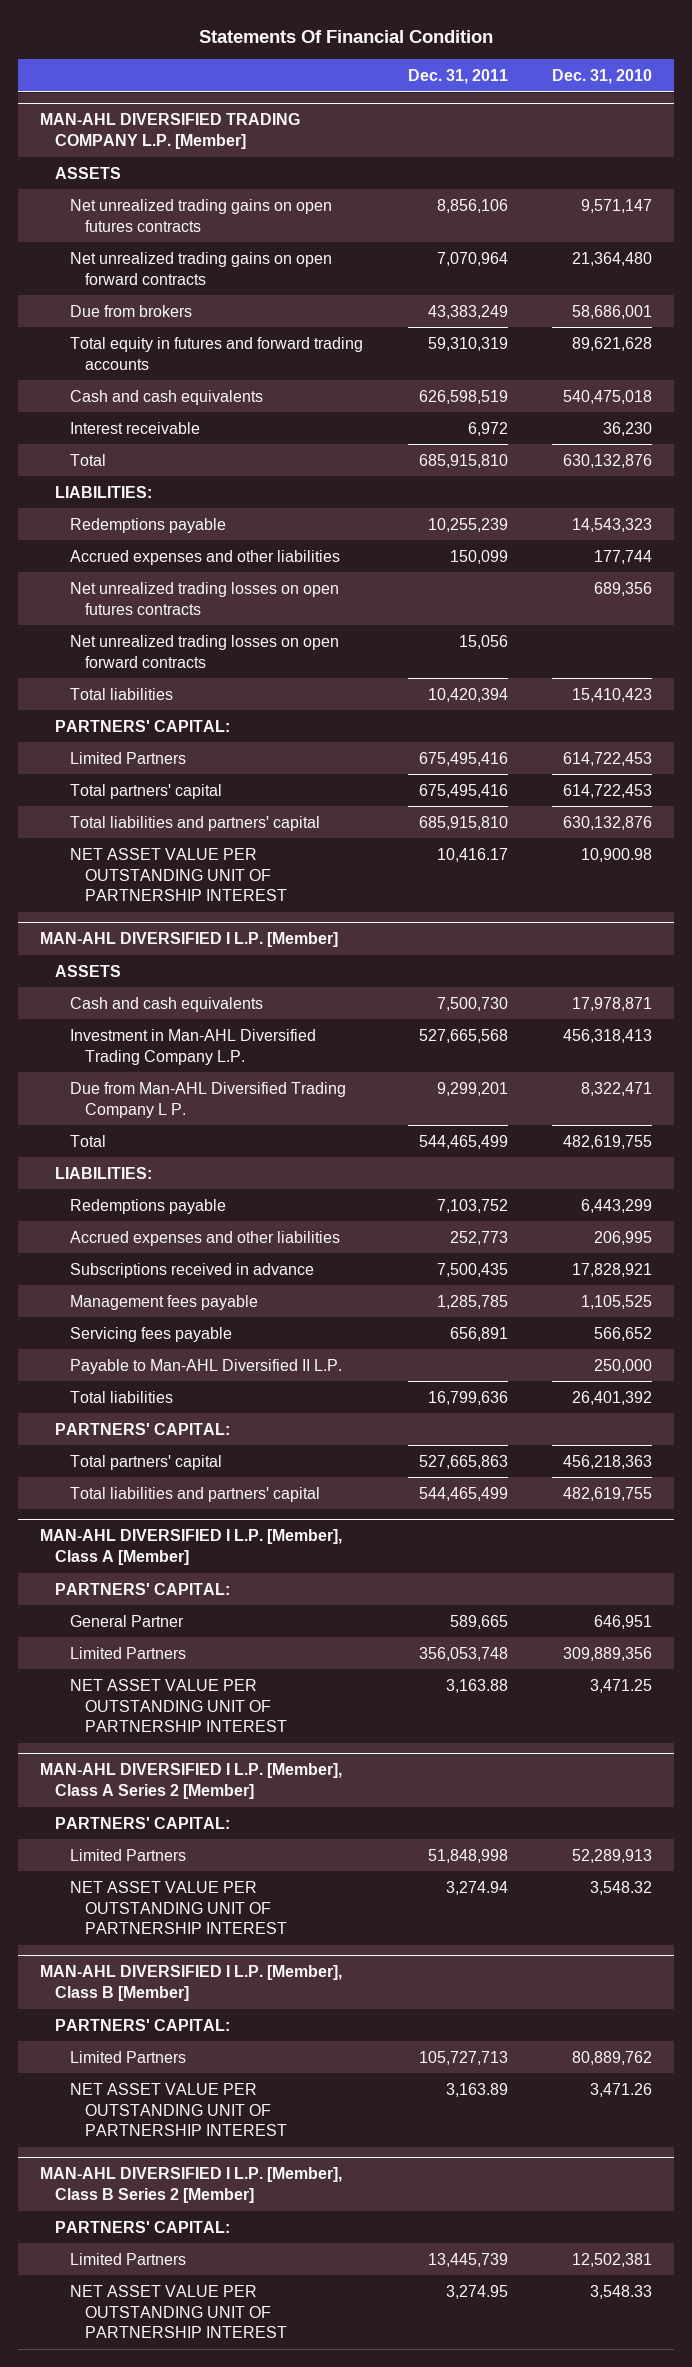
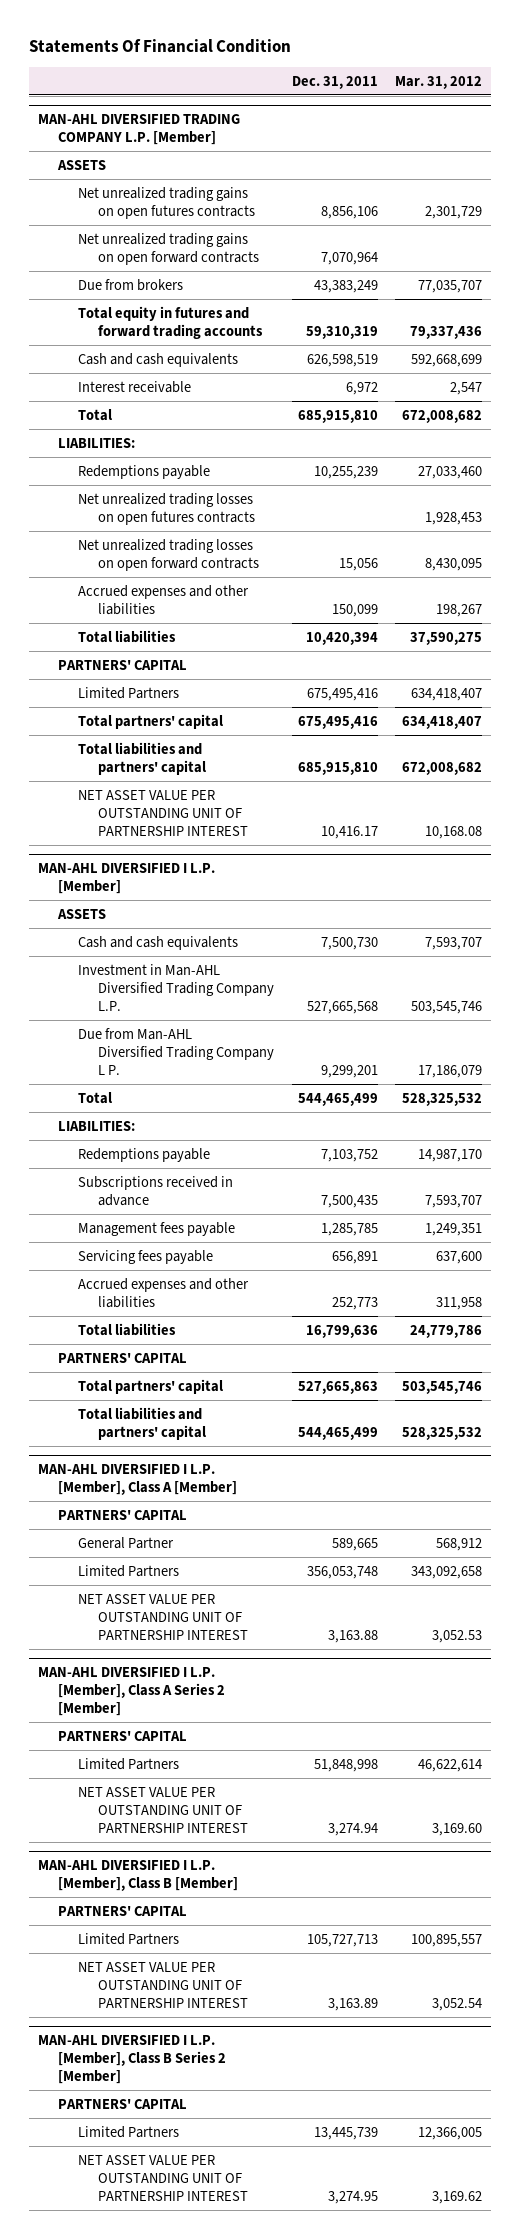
[552,69,653,85] Dec. 31, 2010 -> none
none -> [395,75,483,89] Mar. 31, 2012
[70,549,341,565] Accrued expenses and other liabilities -> [78,584,250,615] Accrued expenses and other liabilities
[55,719,231,732] PARTNERS' CAPITAL: -> [58,659,188,670] PARTNERS' CAPITAL
[70,1358,343,1374] Payable to Man-AHL Diversified II L.P. -> none
[70,1230,341,1246] Accrued expenses and other liabilities -> [78,1277,250,1308] Accrued expenses and other liabilities
[55,1422,231,1435] PARTNERS' CAPITAL: -> [58,1352,188,1363] PARTNERS' CAPITAL
[55,1582,231,1595] PARTNERS' CAPITAL: -> [58,1509,188,1520] PARTNERS' CAPITAL
[55,1816,231,1829] PARTNERS' CAPITAL: -> [58,1730,188,1741] PARTNERS' CAPITAL
[55,2018,231,2031] PARTNERS' CAPITAL: -> [58,1905,188,1916] PARTNERS' CAPITAL
[55,2220,231,2233] PARTNERS' CAPITAL: -> [58,2098,188,2109] PARTNERS' CAPITAL

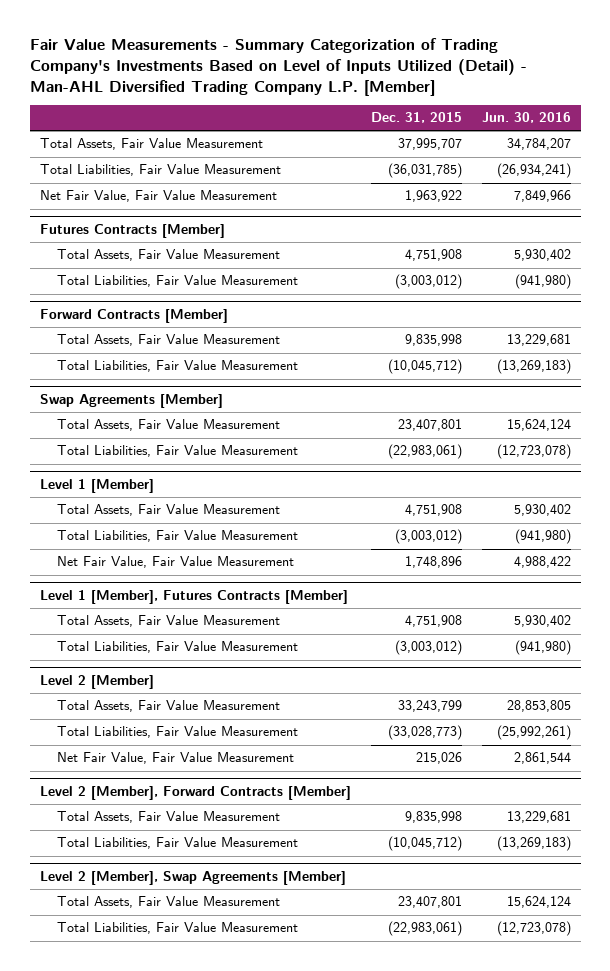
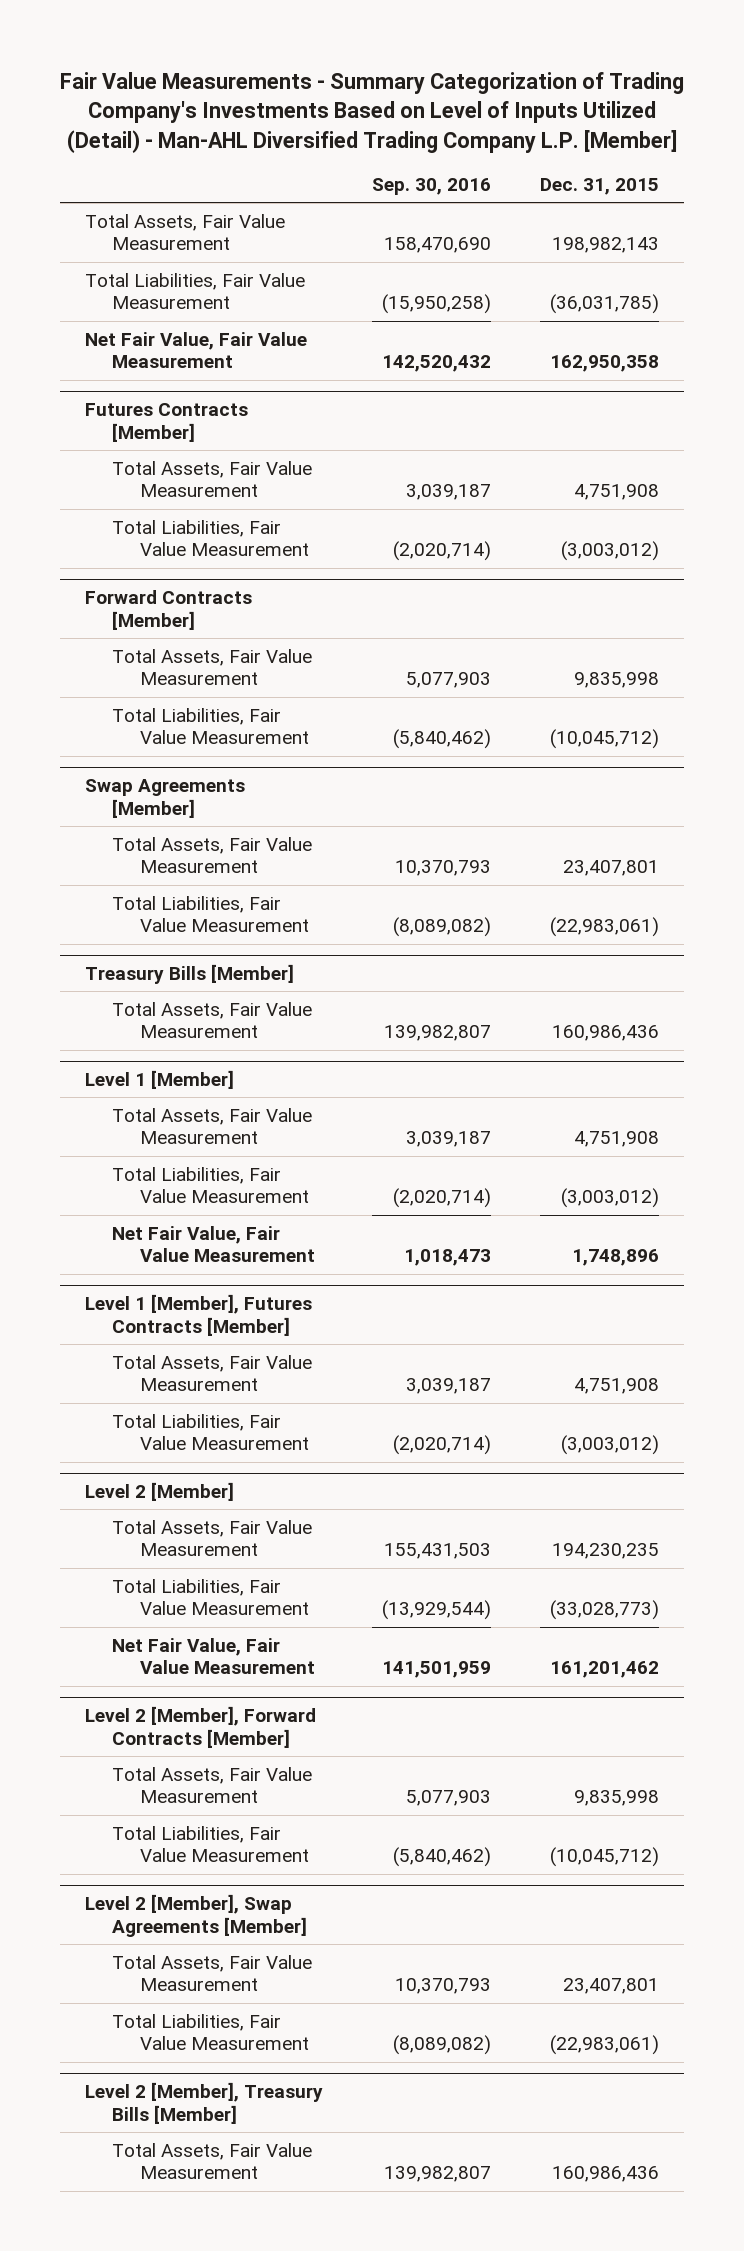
[481,112,571,124] Jun. 30, 2016 -> none
none -> [371,178,491,196] Sep. 30, 2016
[397,138,462,151] 37,995,707 -> [552,237,660,254] 198,982,143
[404,190,462,203] 1,963,922 -> [550,355,660,373] 162,950,358
none -> [84,964,294,985] Treasury Bills [Member]
none -> [112,1001,313,1039] Total Assets, Fair Value Measurement
[397,700,462,713] 33,243,799 -> [552,1543,660,1560] 194,230,235
[415,752,462,765] 215,026 -> [550,1661,660,1679] 161,201,462
none -> [84,2082,323,2124] Level 2 [Member], Treasury Bills [Member]
none -> [112,2142,313,2180] Total Assets, Fair Value Measurement

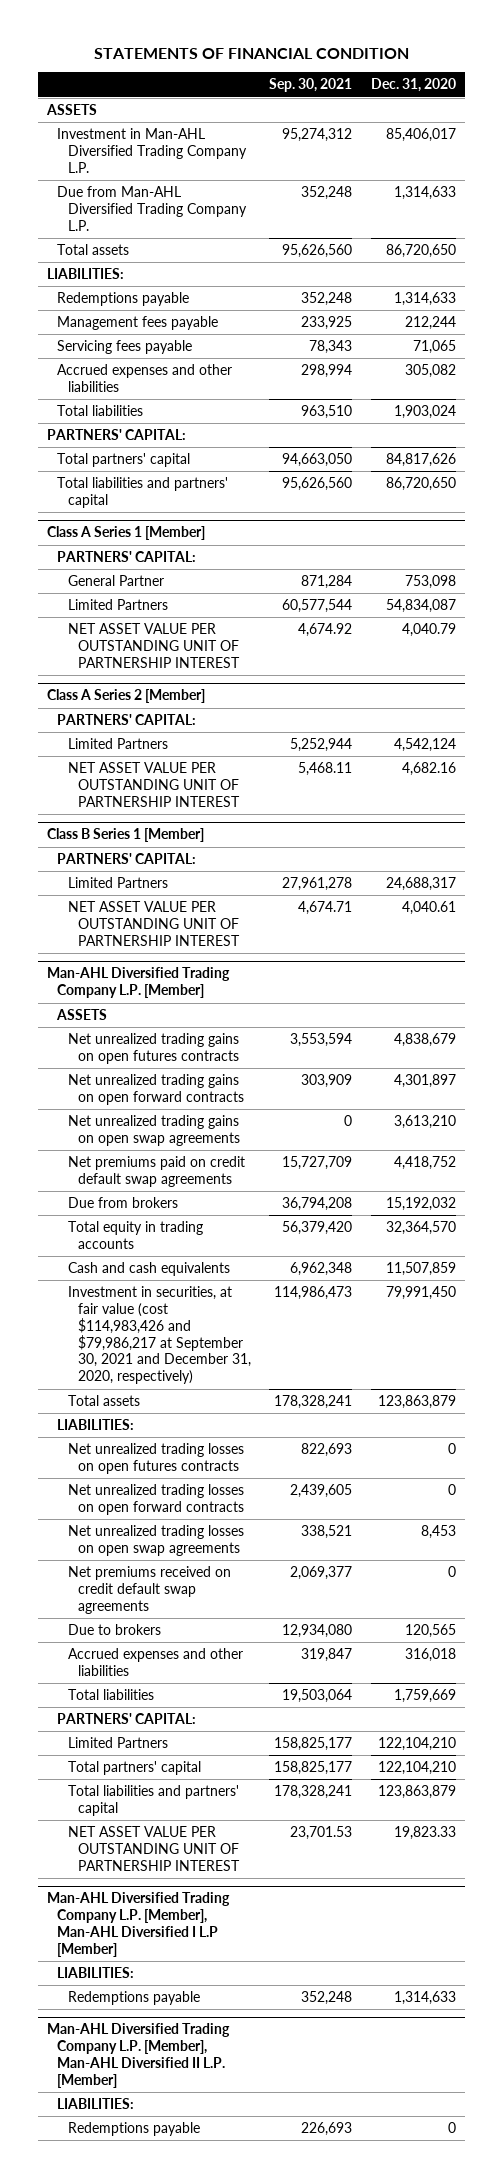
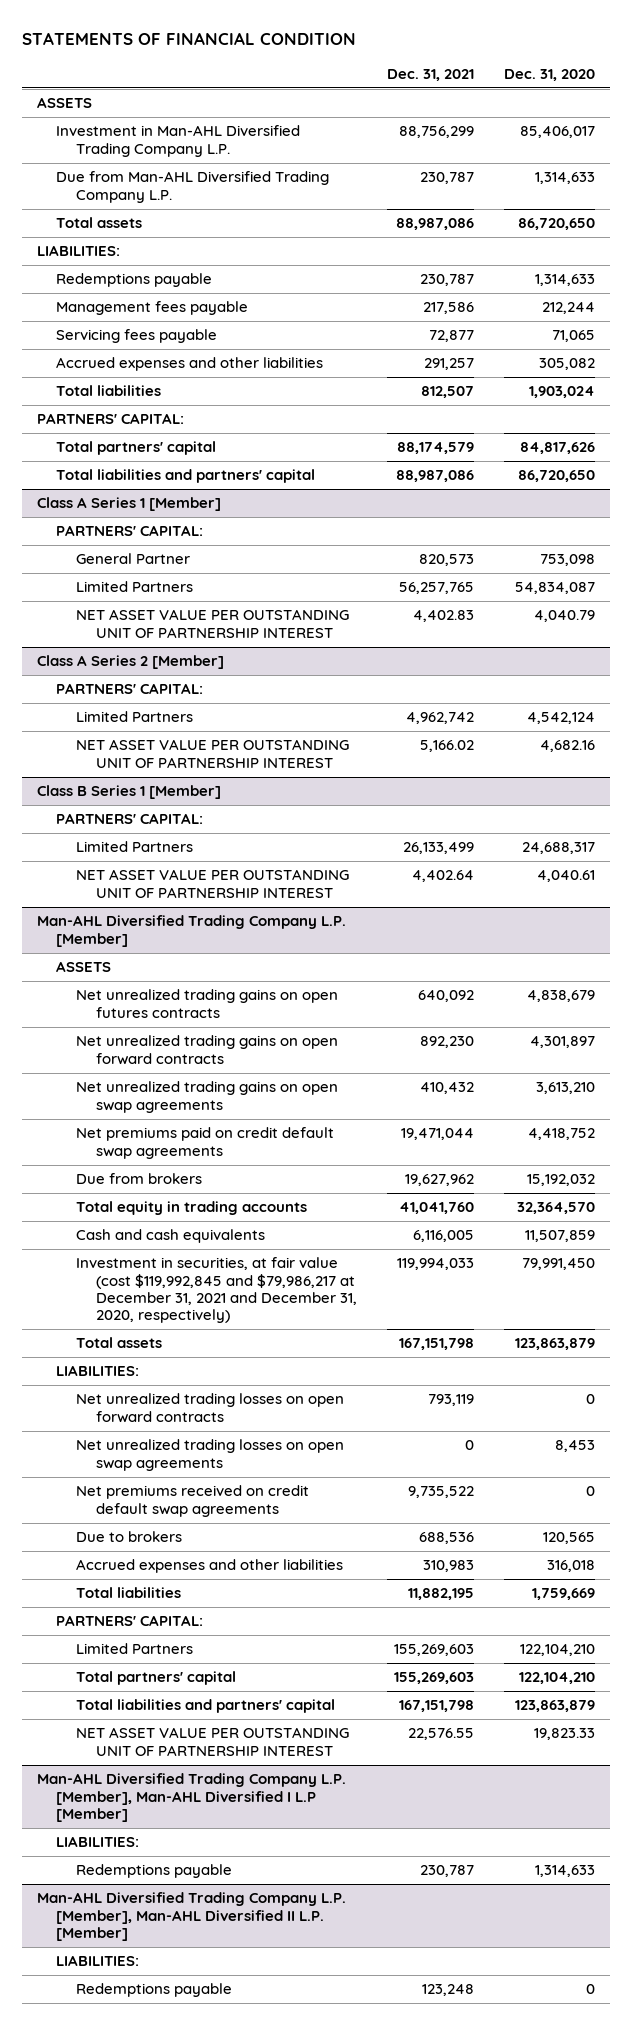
[269,78,353,93] Sep. 30, 2021 -> none
none -> [386,69,474,82] Dec. 31, 2021
[67,1286,251,1385] Investment in securities, at fair value (cost $114,983,426 and $79,986,217 at September 30, 2021 and December 31, 2020, respectively) -> [75,1257,357,1323] Investment in securities, at fair value (cost $119,992,845 and $79,986,217 at December 31, 2021 and December 31, 2020, respectively)
[67,1443,244,1474] Net unrealized trading losses on open futures contracts -> none

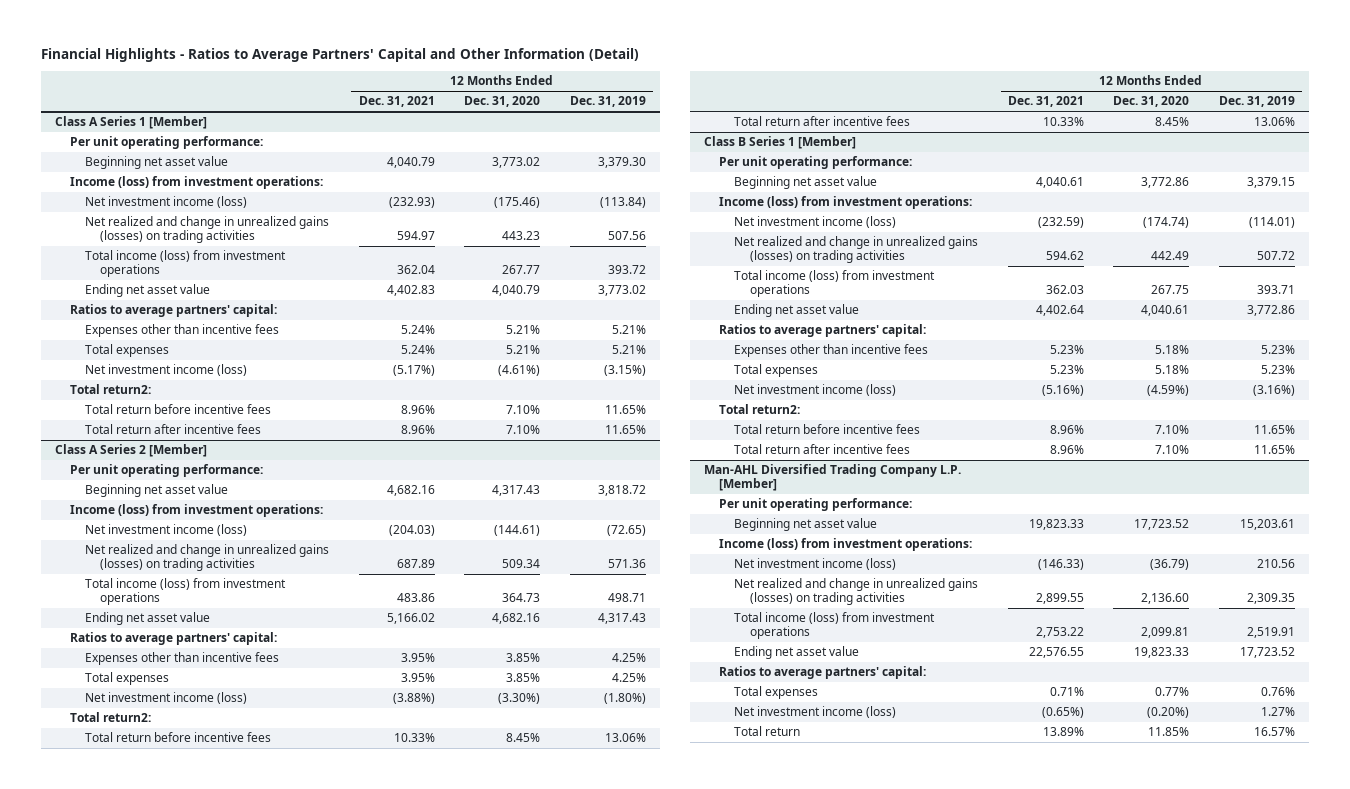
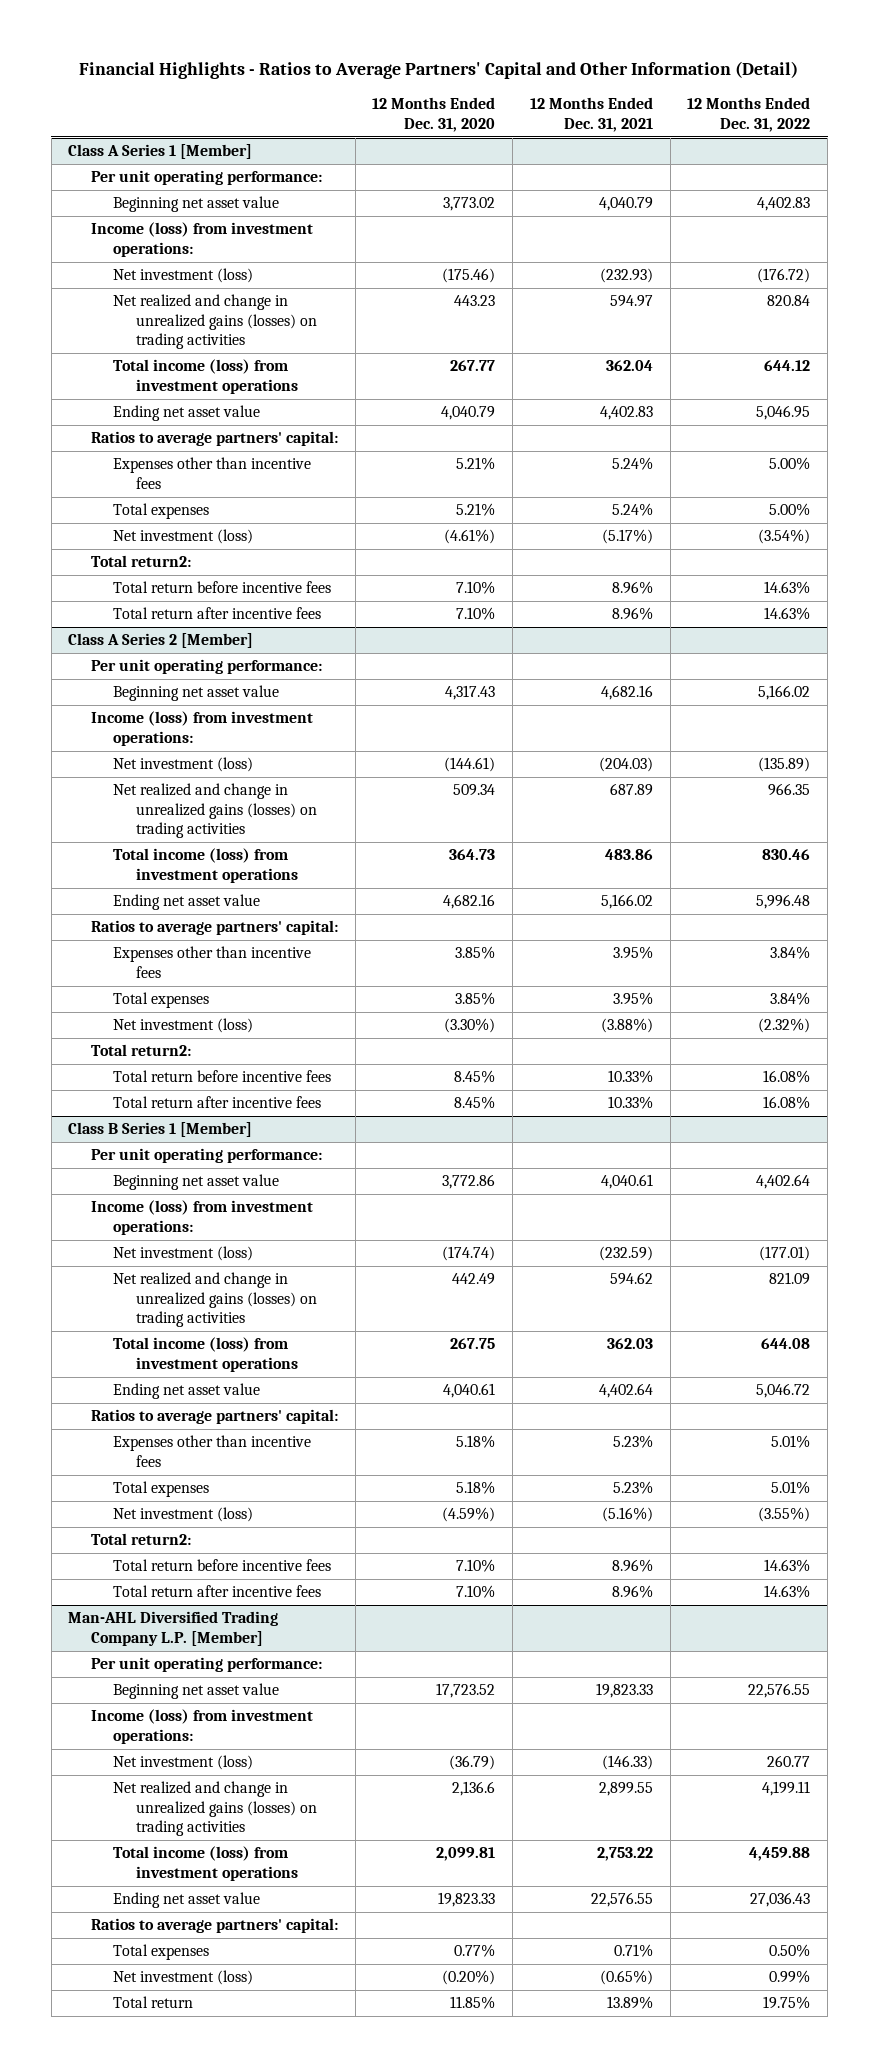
[569,96,646,108] Dec. 31, 2019 -> none
none -> [687,97,811,132] 12 Months Ended Dec. 31, 2022
[85,196,248,209] Net investment income (loss) -> [113,268,254,284] Net investment (loss)
[85,364,248,377] Net investment income (loss) -> [113,529,254,545] Net investment (loss)
[85,524,248,537] Net investment income (loss) -> [113,757,254,773] Net investment (loss)
[85,692,248,705] Net investment income (loss) -> [113,1018,254,1034] Net investment (loss)
[734,216,897,229] Net investment income (loss) -> [113,1246,254,1262] Net investment (loss)
[734,384,897,397] Net investment income (loss) -> [113,1507,254,1523] Net investment (loss)
[734,558,897,571] Net investment income (loss) -> [113,1755,254,1771] Net investment (loss)
[1141,593,1190,605] 2,136.60 -> [452,1781,496,1797] 2,136.6
[734,706,897,719] Net investment income (loss) -> [113,1970,254,1986] Net investment (loss)

